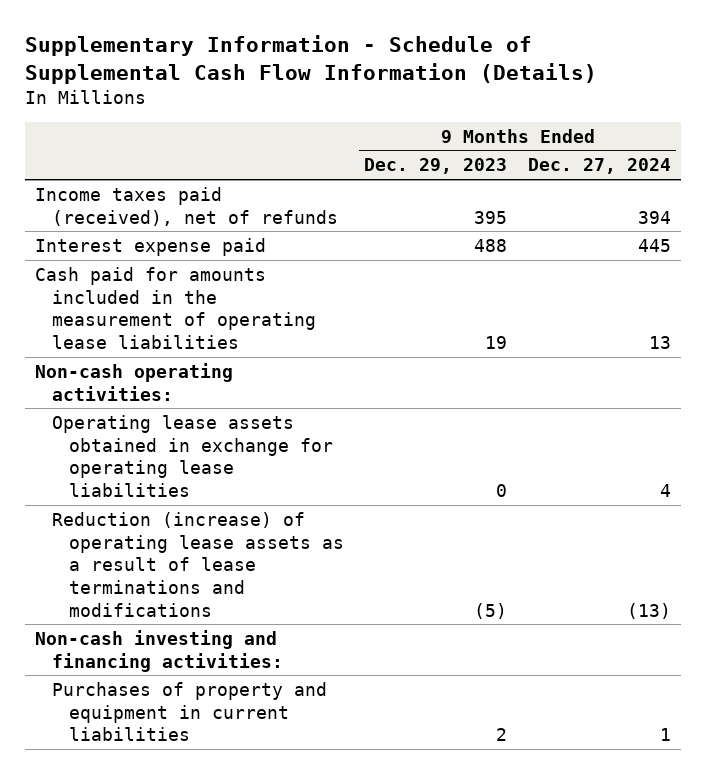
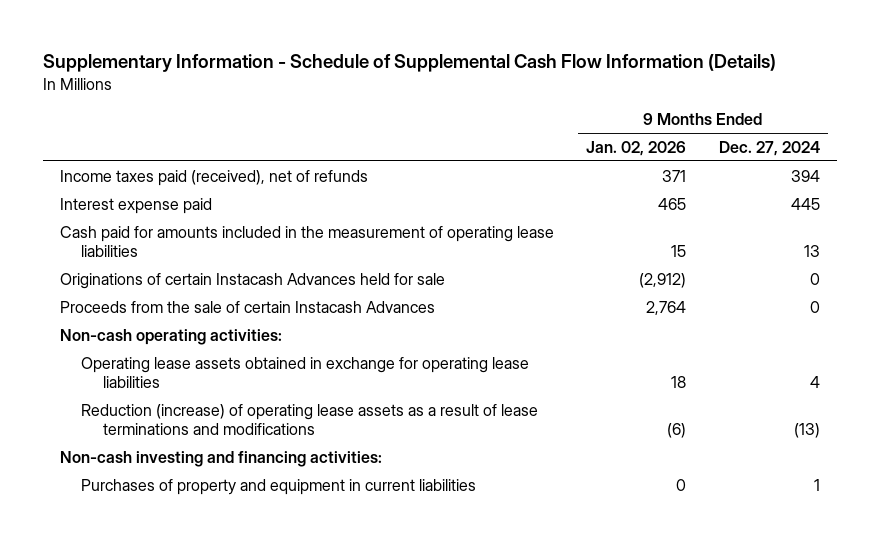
[364,158,508,175] Dec. 29, 2023 -> none
none -> [586,140,687,156] Jan. 02, 2026
none -> [59,272,445,289] Originations of certain Instacash Advances held for sale
none -> [59,300,435,313] Proceeds from the sale of certain Instacash Advances

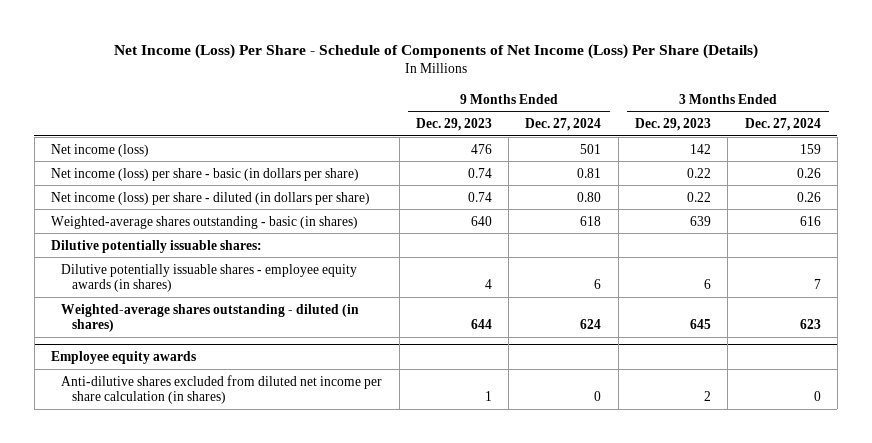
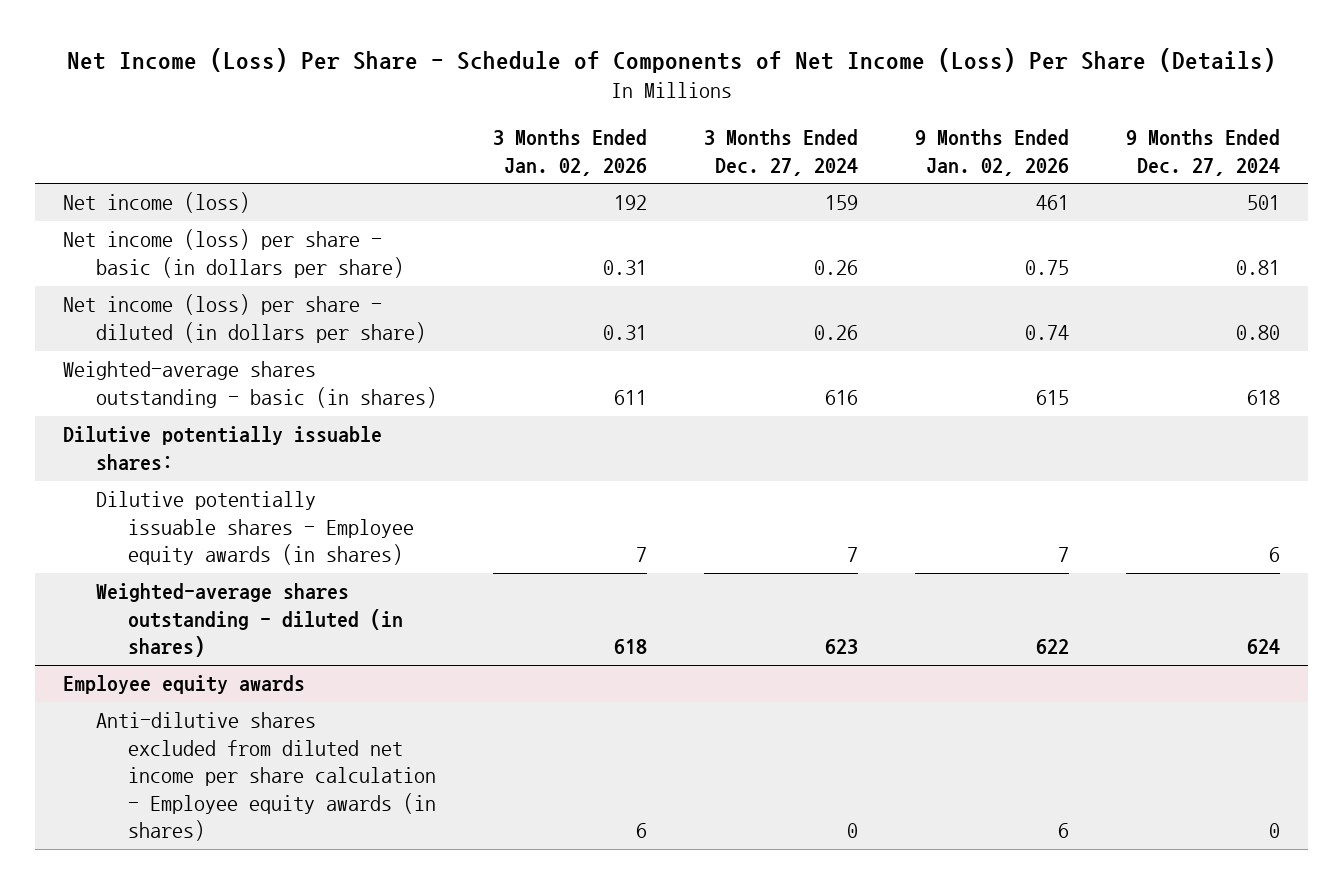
[415,117,492,131] Dec. 29, 2023 -> none
[634,117,711,131] Dec. 29, 2023 -> none
none -> [493,129,648,176] 3 Months Ended Jan. 02, 2026
none -> [914,129,1069,176] 9 Months Ended Jan. 02, 2026
[61,263,358,293] Dilutive potentially issuable shares - employee equity awards (in shares) -> [95,491,414,566] Dilutive potentially issuable shares - Employee equity awards (in shares)
[61,374,383,405] Anti-dilutive shares excluded from diluted net income per share calculation (in shares) -> [95,712,436,842] Anti-dilutive shares excluded from diluted net income per share calculation - Employee equity awards (in shares)

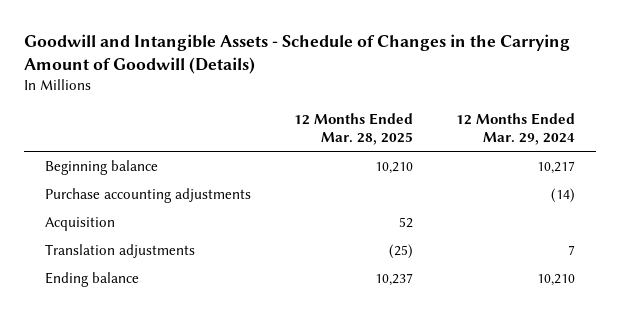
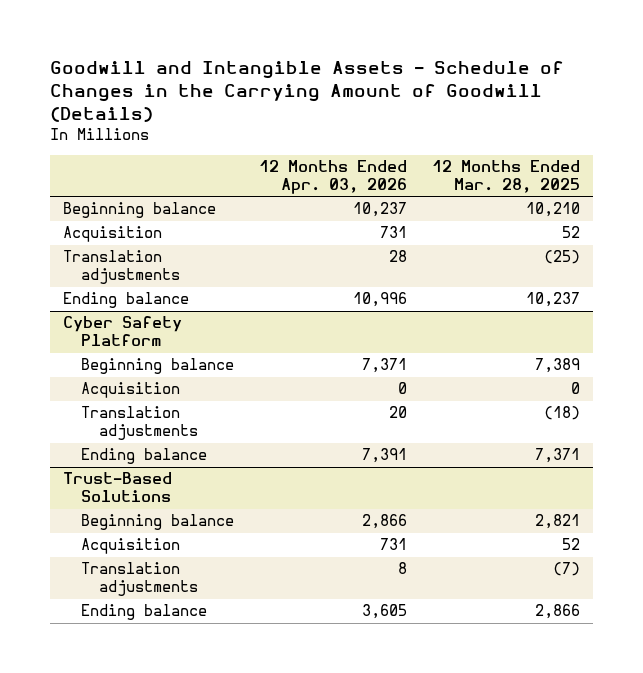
[455,113,575,145] 12 Months Ended Mar. 29, 2024 -> none
none -> [259,160,408,195] 12 Months Ended Apr. 03, 2026
[45,187,252,203] Purchase accounting adjustments -> none
none -> [62,316,182,347] Cyber Safety Platform
none -> [81,358,235,375] Beginning balance
none -> [81,382,181,399] Acquisition
none -> [81,406,199,441] Translation adjustments
none -> [81,448,208,465] Ending balance
none -> [62,472,172,503] Trust-Based Solutions
none -> [81,514,235,531] Beginning balance
none -> [81,538,181,555] Acquisition
none -> [81,562,199,597] Translation adjustments
none -> [81,604,208,621] Ending balance

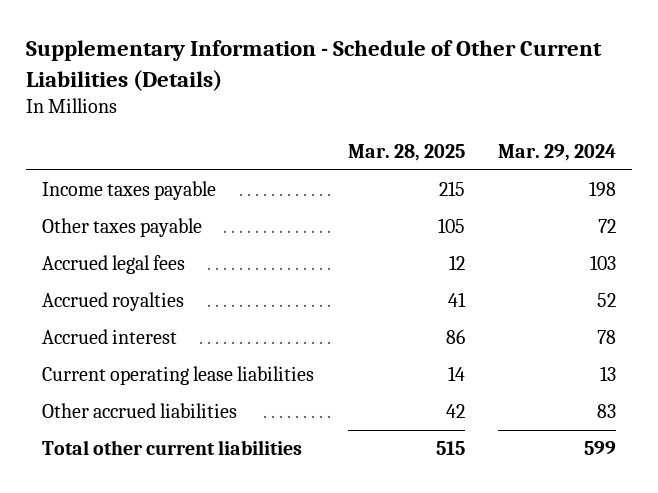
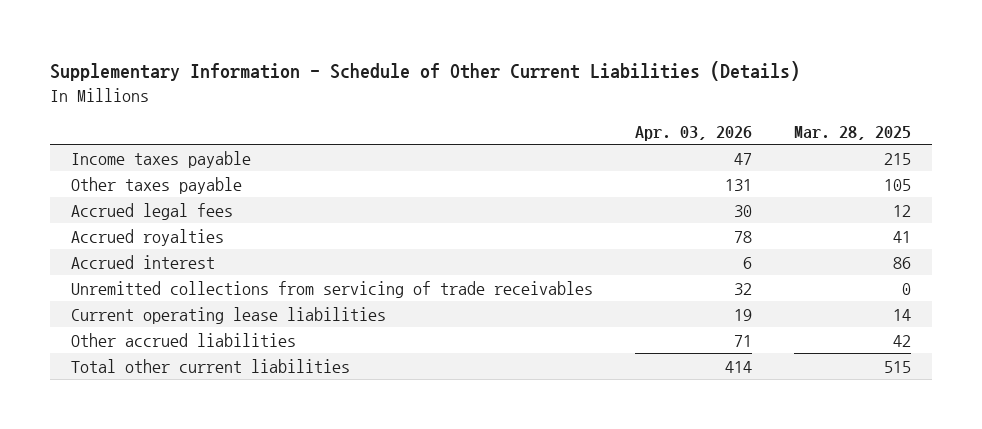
[497,143,616,161] Mar. 29, 2024 -> none
none -> [634,125,752,141] Apr. 03, 2026
none -> [71,280,594,298] Unremitted collections from servicing of trade receivables

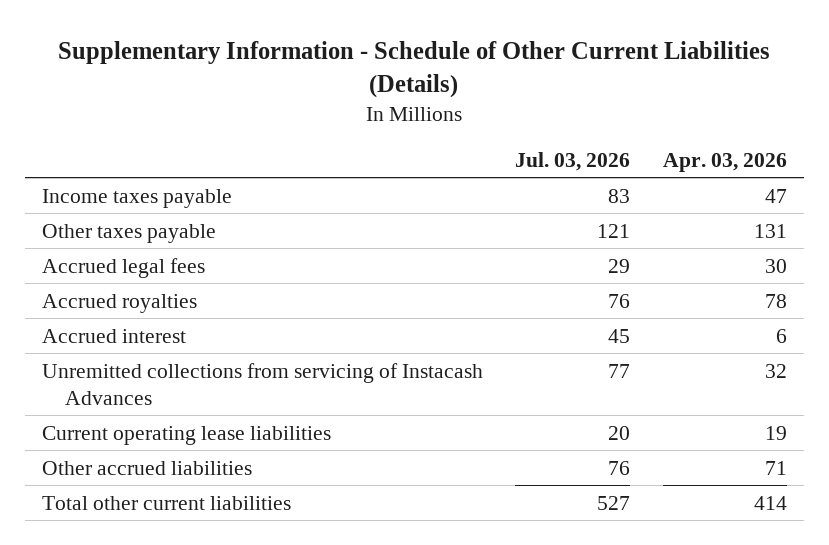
[793,125,911,140] Mar. 28, 2025 -> none
none -> [515,151,631,171] Jul. 03, 2026
[71,280,594,298] Unremitted collections from servicing of trade receivables -> [41,362,483,405] Unremitted collections from servicing of Instacash Advances

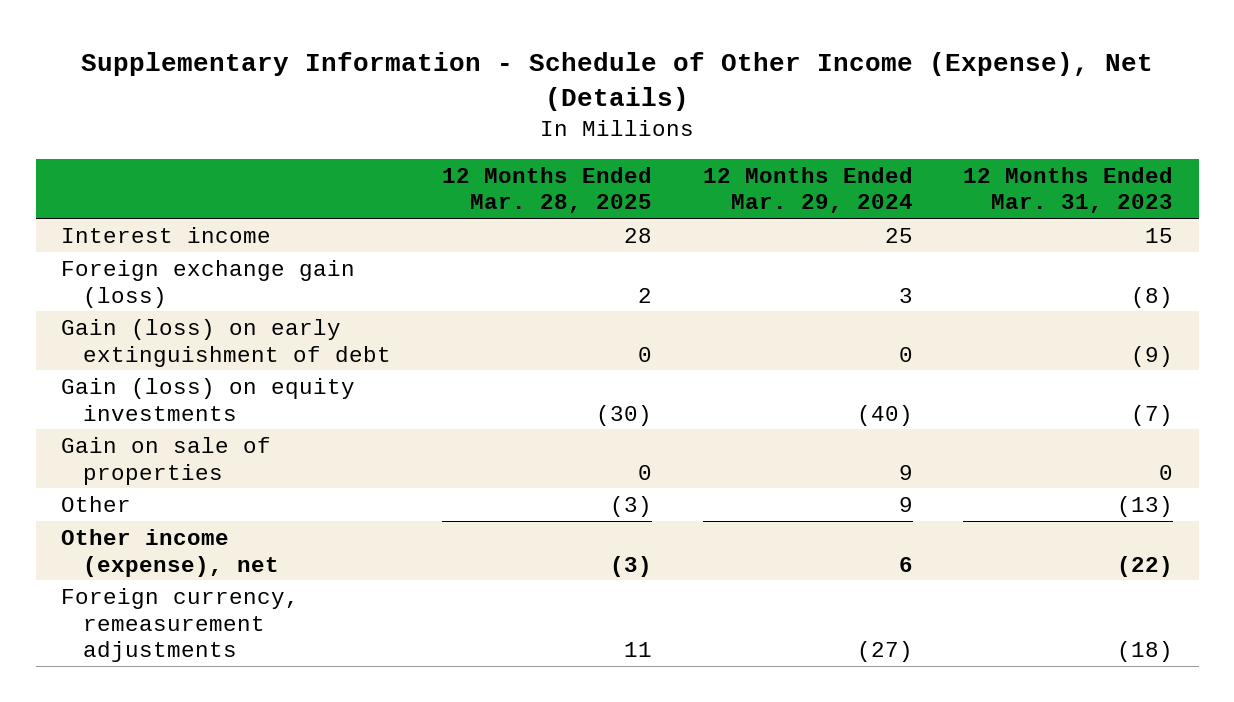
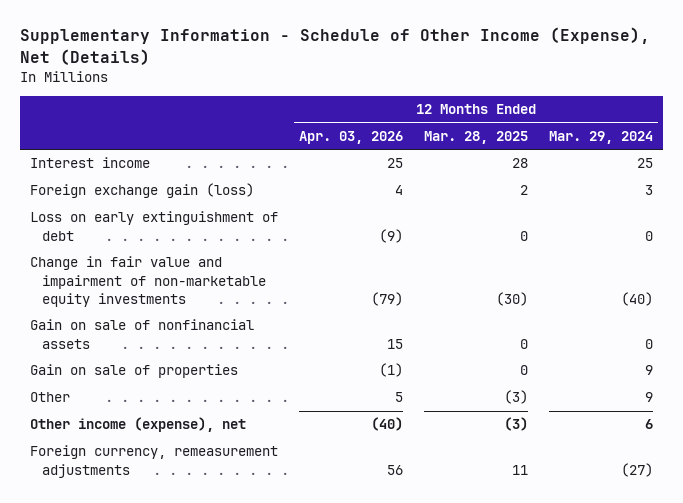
[963,166,1174,214] 12 Months Ended Mar. 31, 2023 -> none
none -> [299,130,404,144] Apr. 03, 2026
[60,377,355,421] Gain (loss) on equity investments -> none
[60,318,392,367] Gain (loss) on early extinguishment of debt -> [30,211,279,241] Loss on early extinguishment of debt
none -> [30,256,267,307] Change in fair value and impairment of non-marketable equity investments
none -> [30,319,255,349] Gain on sale of nonfinancial assets

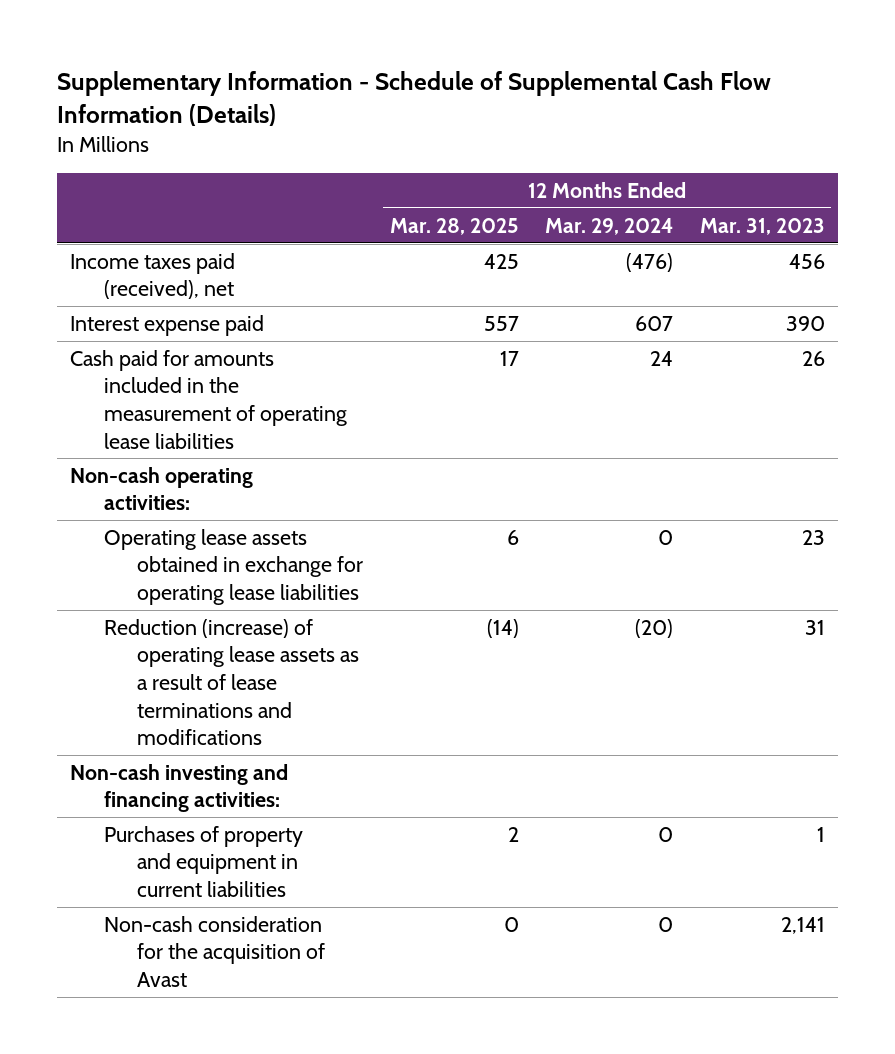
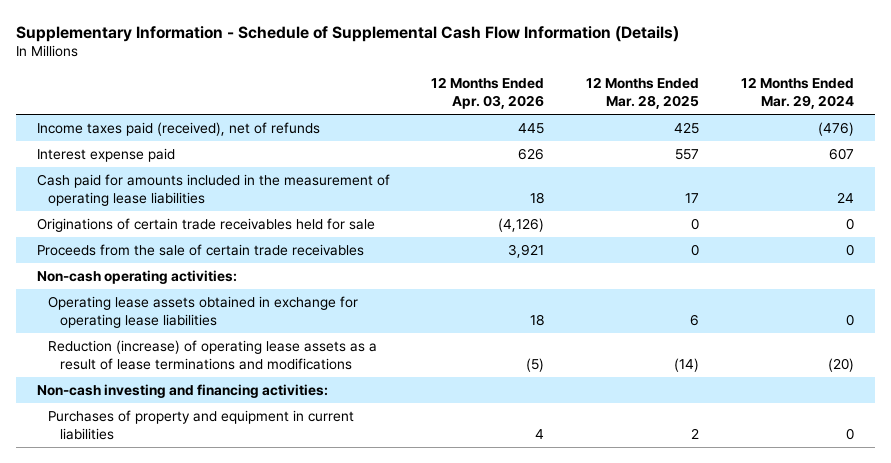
[699,217,825,235] Mar. 31, 2023 -> none
none -> [431,77,545,110] 12 Months Ended Apr. 03, 2026
[70,252,236,300] Income taxes paid (received), net -> [36,121,320,136] Income taxes paid (received), net of refunds
none -> [36,217,375,232] Originations of certain trade receivables held for sale
none -> [36,243,364,256] Proceeds from the sale of certain trade receivables
[103,915,326,988] Non-cash consideration for the acquisition of Avast -> none

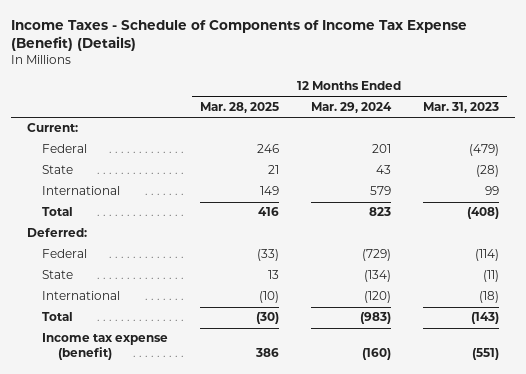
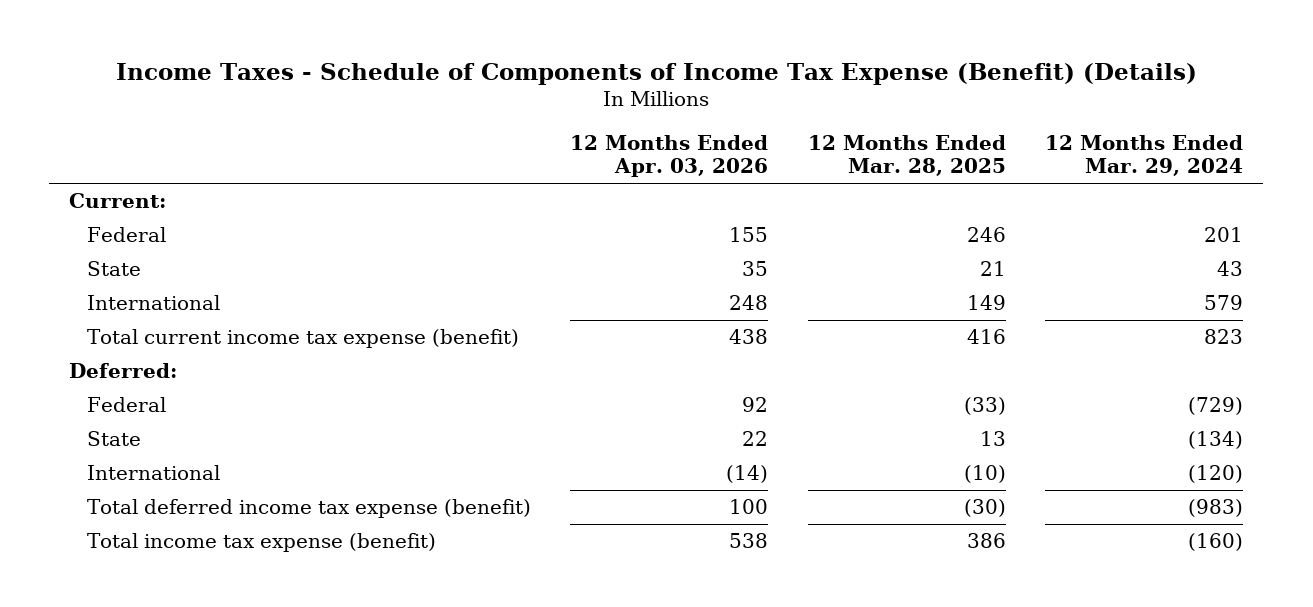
[422,102,499,114] Mar. 31, 2023 -> none
none -> [570,134,769,178] 12 Months Ended Apr. 03, 2026
[42,207,74,217] Total -> [86,329,519,349] Total current income tax expense (benefit)
[42,312,74,322] Total -> [86,499,531,519] Total deferred income tax expense (benefit)
[42,333,169,360] Income tax expense (benefit) -> [86,533,436,553] Total income tax expense (benefit)

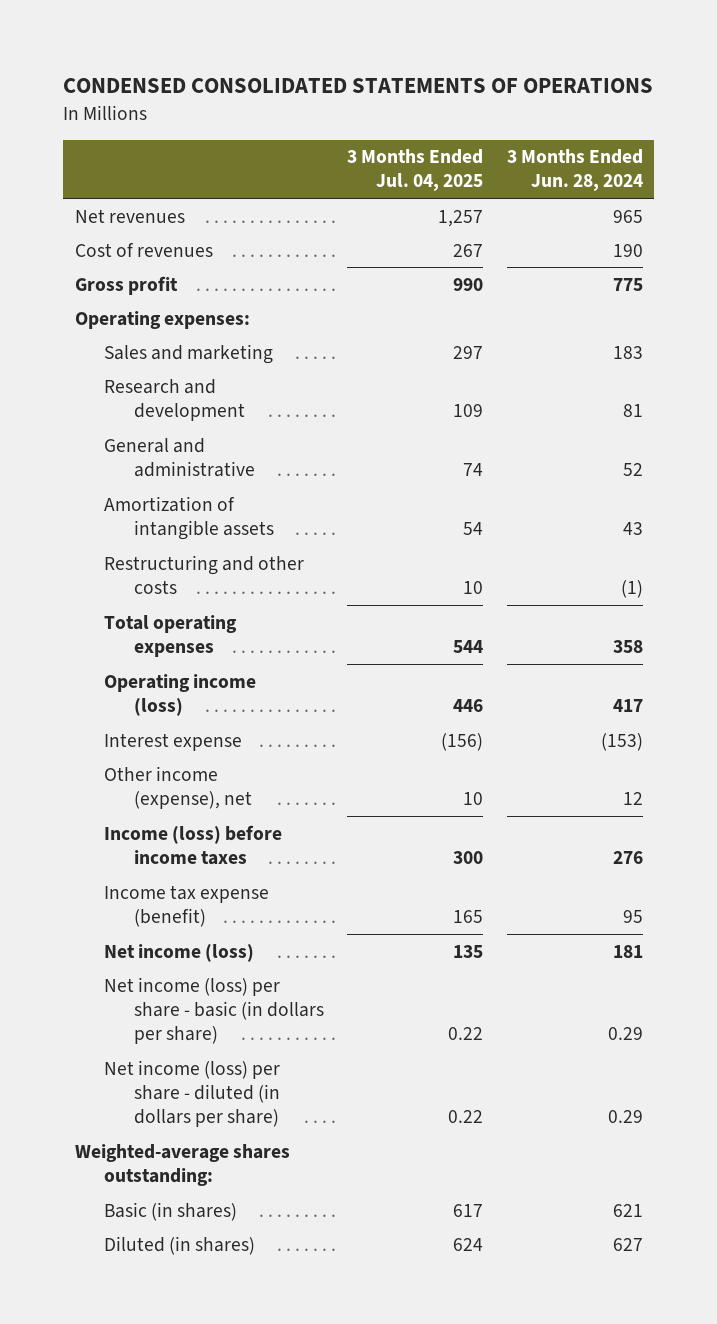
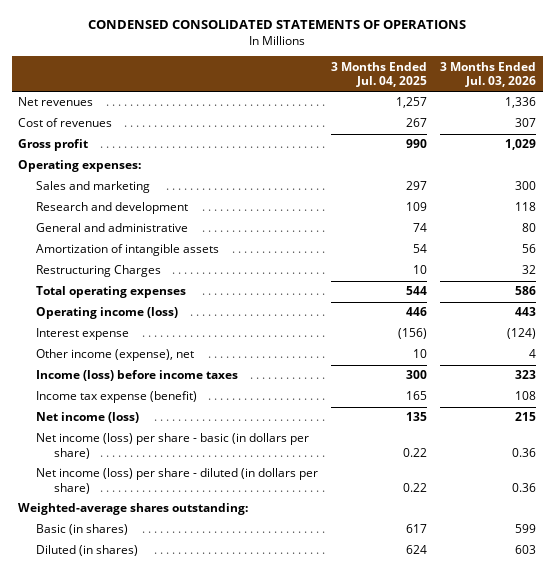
[506,149,643,192] 3 Months Ended Jun. 28, 2024 -> none
none -> [440,61,537,88] 3 Months Ended Jul. 03, 2026
[104,554,305,594] Restructuring and other costs -> [36,265,162,278] Restructuring Charges

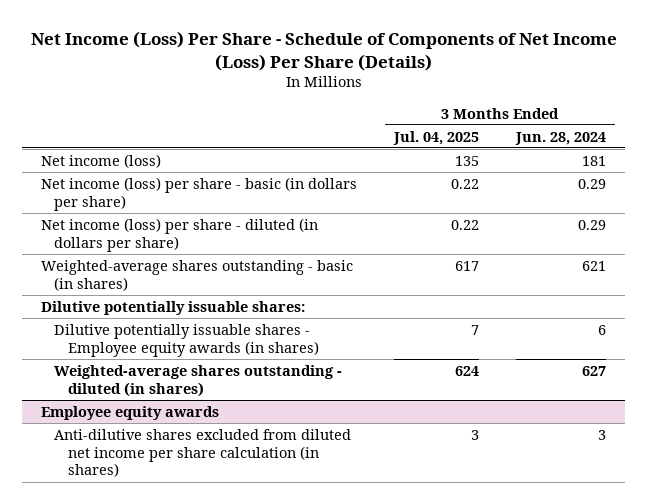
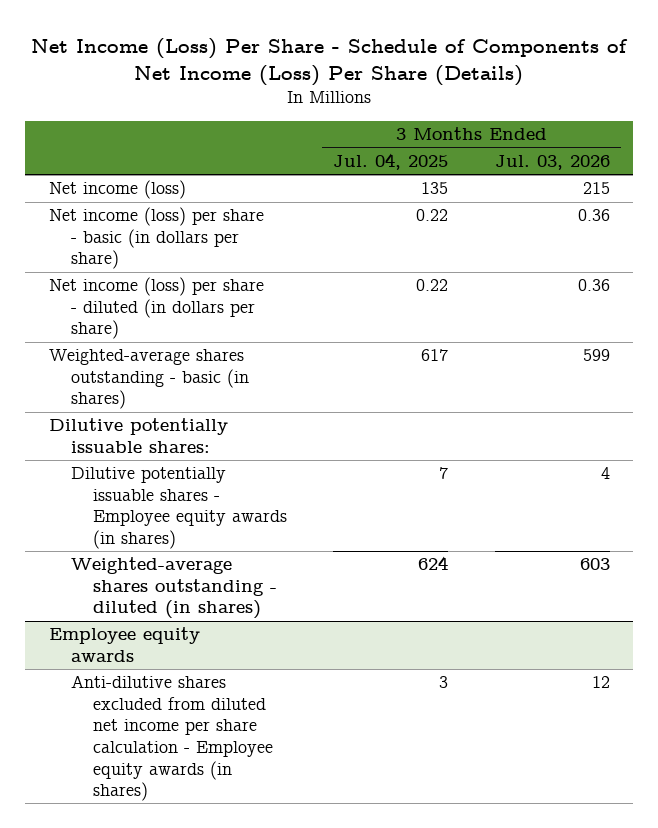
[515,131,607,145] Jun. 28, 2024 -> none
none -> [494,154,610,170] Jul. 03, 2026
[54,428,352,478] Anti-dilutive shares excluded from diluted net income per share calculation (in shares) -> [70,675,274,802] Anti-dilutive shares excluded from diluted net income per share calculation - Employee equity awards (in shares)

